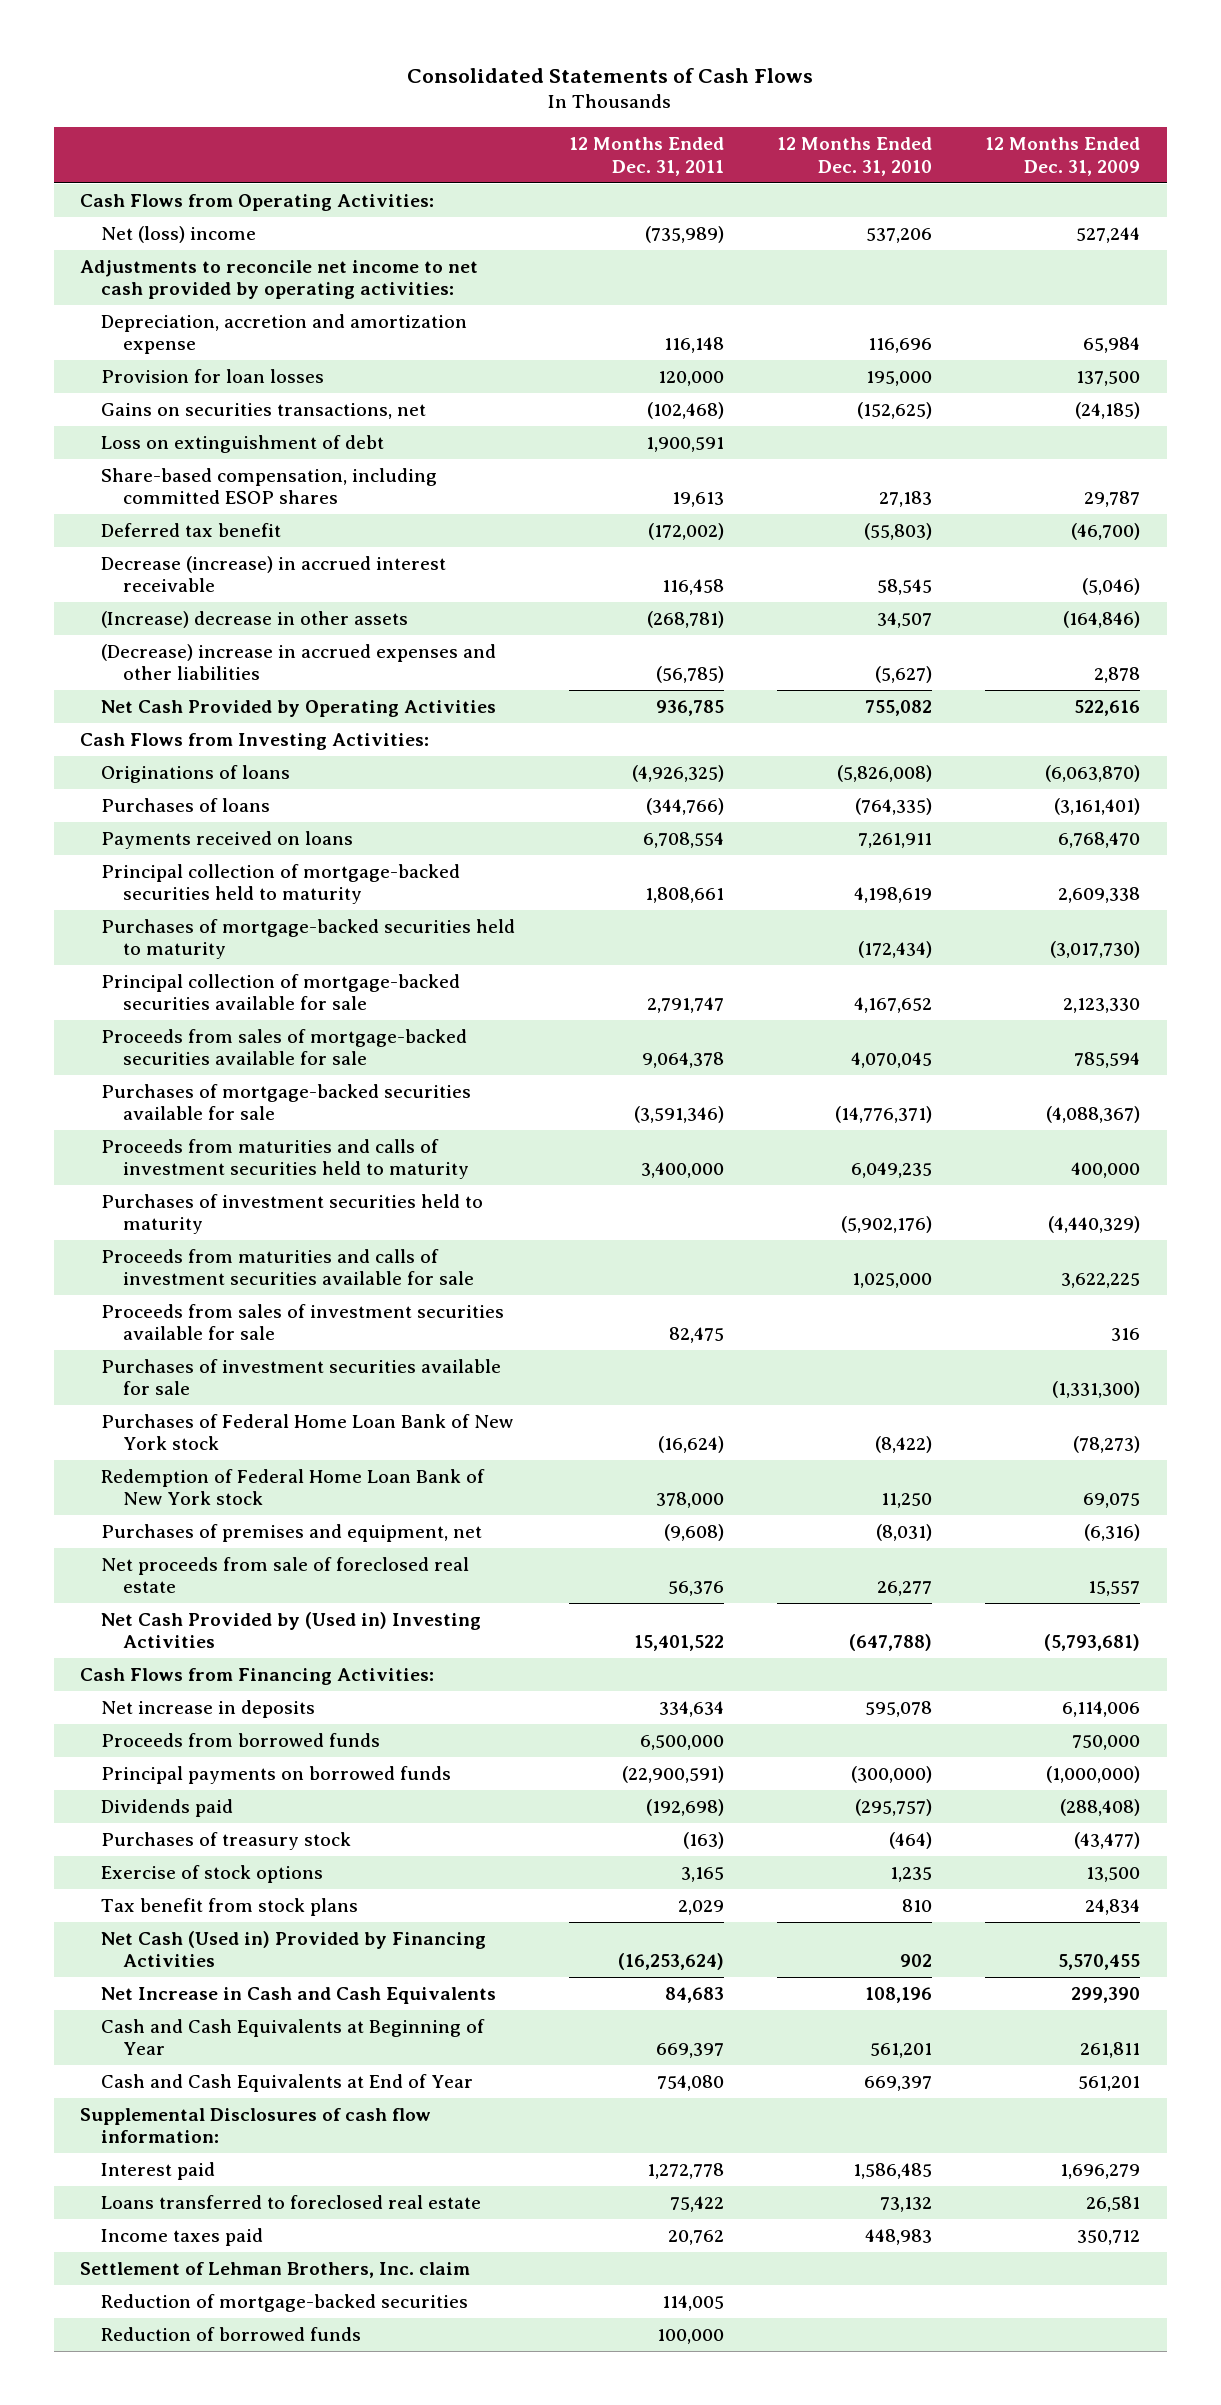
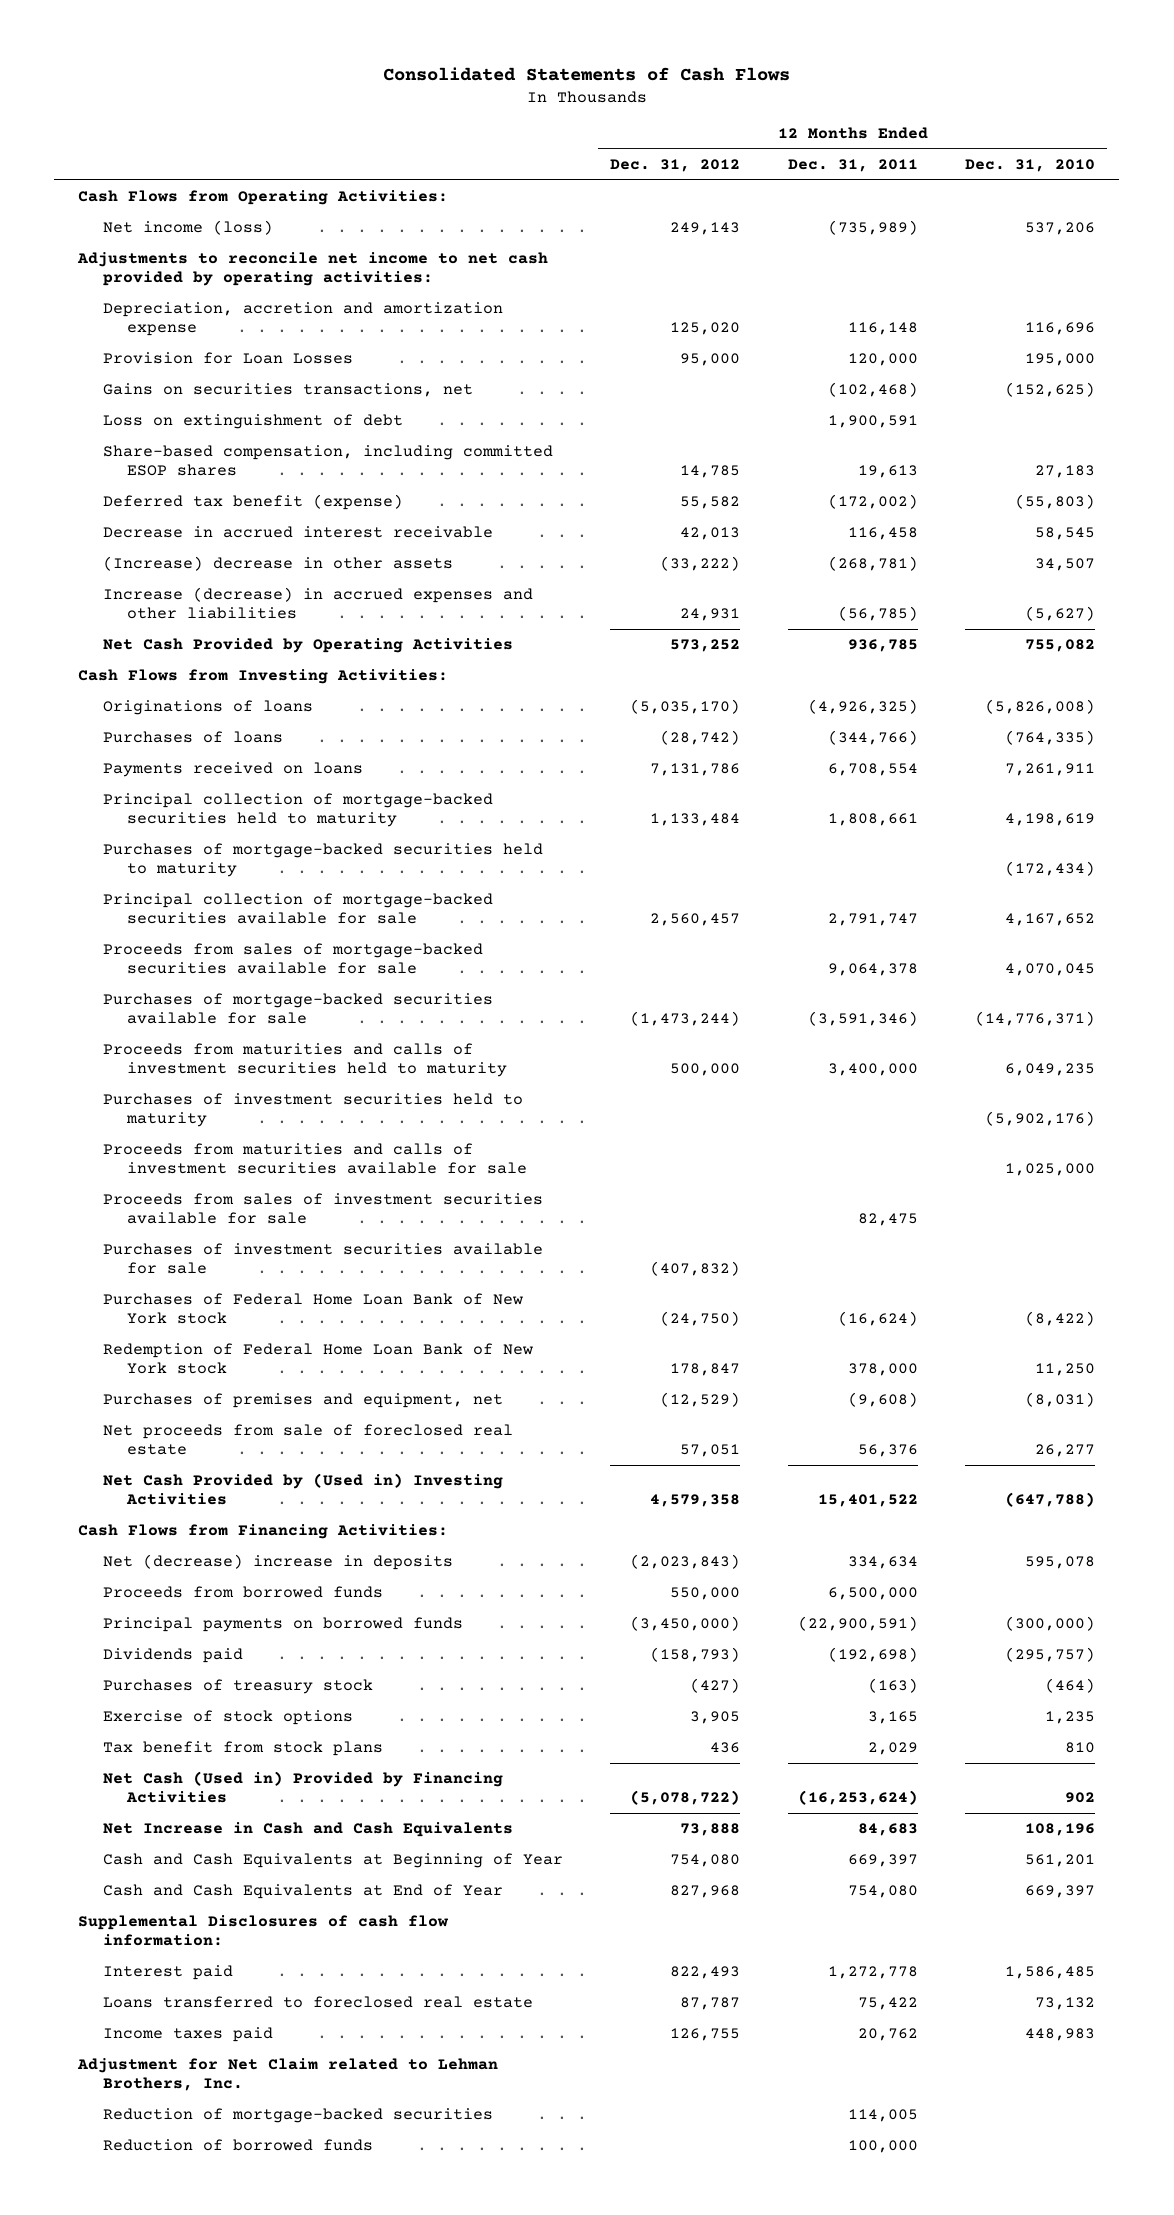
[985,137,1141,176] 12 Months Ended Dec. 31, 2009 -> none
none -> [610,159,741,173] Dec. 31, 2012
[101,225,257,243] Net (loss) income -> [102,220,273,236] Net income (loss)
[101,368,325,383] Provision for loan losses -> [102,352,353,365] Provision for Loan Losses
[101,522,282,537] Deferred tax benefit -> [102,494,403,511] Deferred tax benefit (expense)
[101,555,447,593] Decrease (increase) in accrued interest receivable -> [102,526,493,539] Decrease in accrued interest receivable
[101,643,497,681] (Decrease) increase in accrued expenses and other liabilities -> [102,587,533,620] Increase (decrease) in accrued expenses and other liabilities
[101,1699,316,1718] Net increase in deposits -> [102,1554,453,1571] Net (decrease) increase in deposits
[80,2261,471,2278] Settlement of Lehman Brothers, Inc. claim -> [77,2058,499,2092] Adjustment for Net Claim related to Lehman Brothers, Inc.

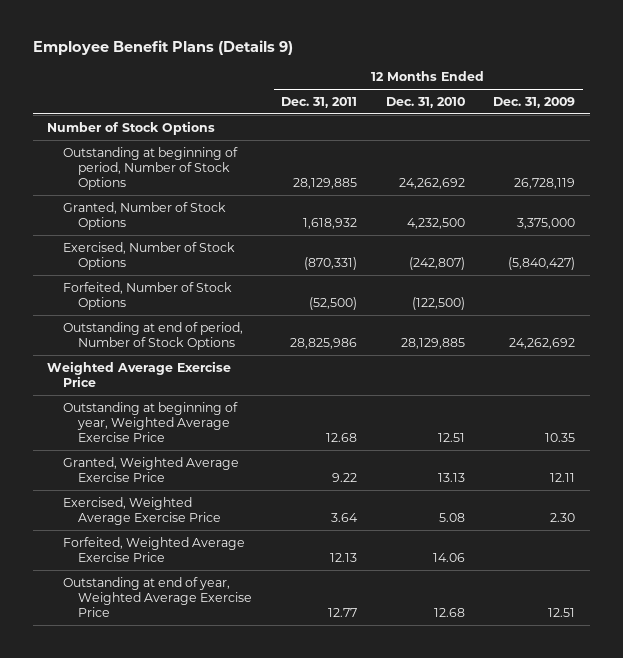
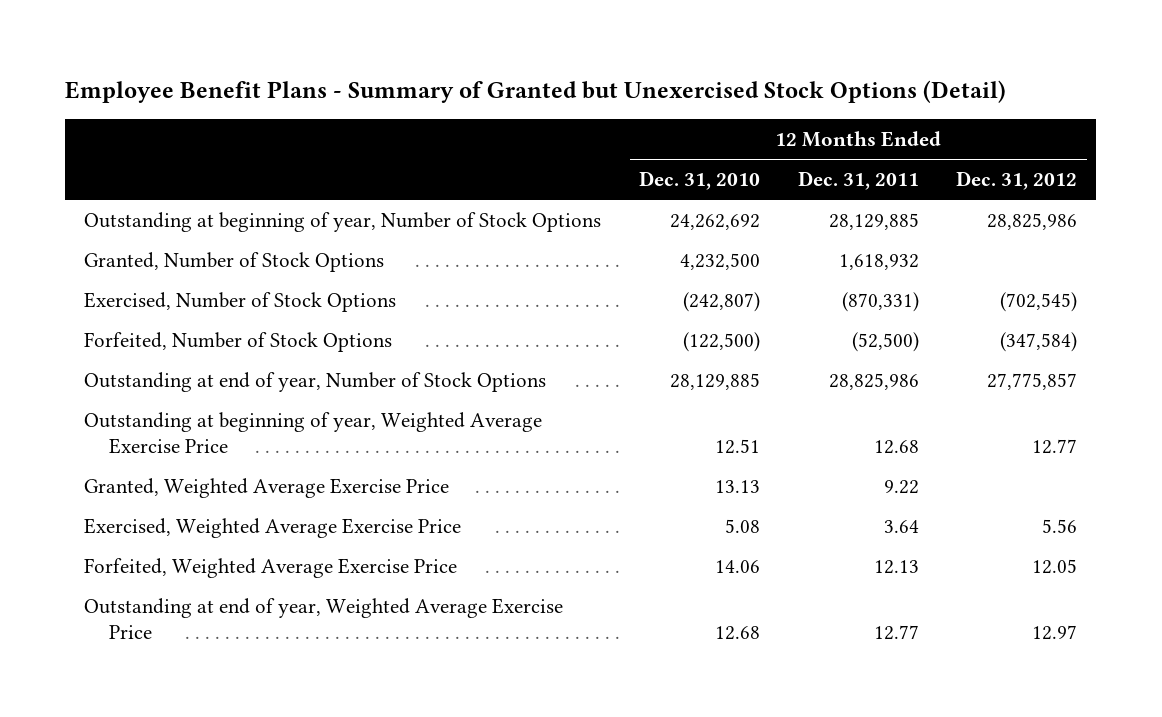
[32,40,293,56] Employee Benefit Plans (Details 9) -> [65,79,1007,103] Employee Benefit Plans - Summary of Granted but Unexercised Stock Options (Detail)
[493,96,576,108] Dec. 31, 2009 -> none
none -> [956,171,1078,191] Dec. 31, 2012
[47,120,216,135] Number of Stock Options -> none
[62,146,238,190] Outstanding at beginning of period, Number of Stock Options -> [84,211,602,232] Outstanding at beginning of year, Number of Stock Options
[47,360,232,387] Weighted Average Exercise Price -> none
[62,321,243,350] Outstanding at end of period, Number of Stock Options -> [84,371,547,392] Outstanding at end of year, Number of Stock Options

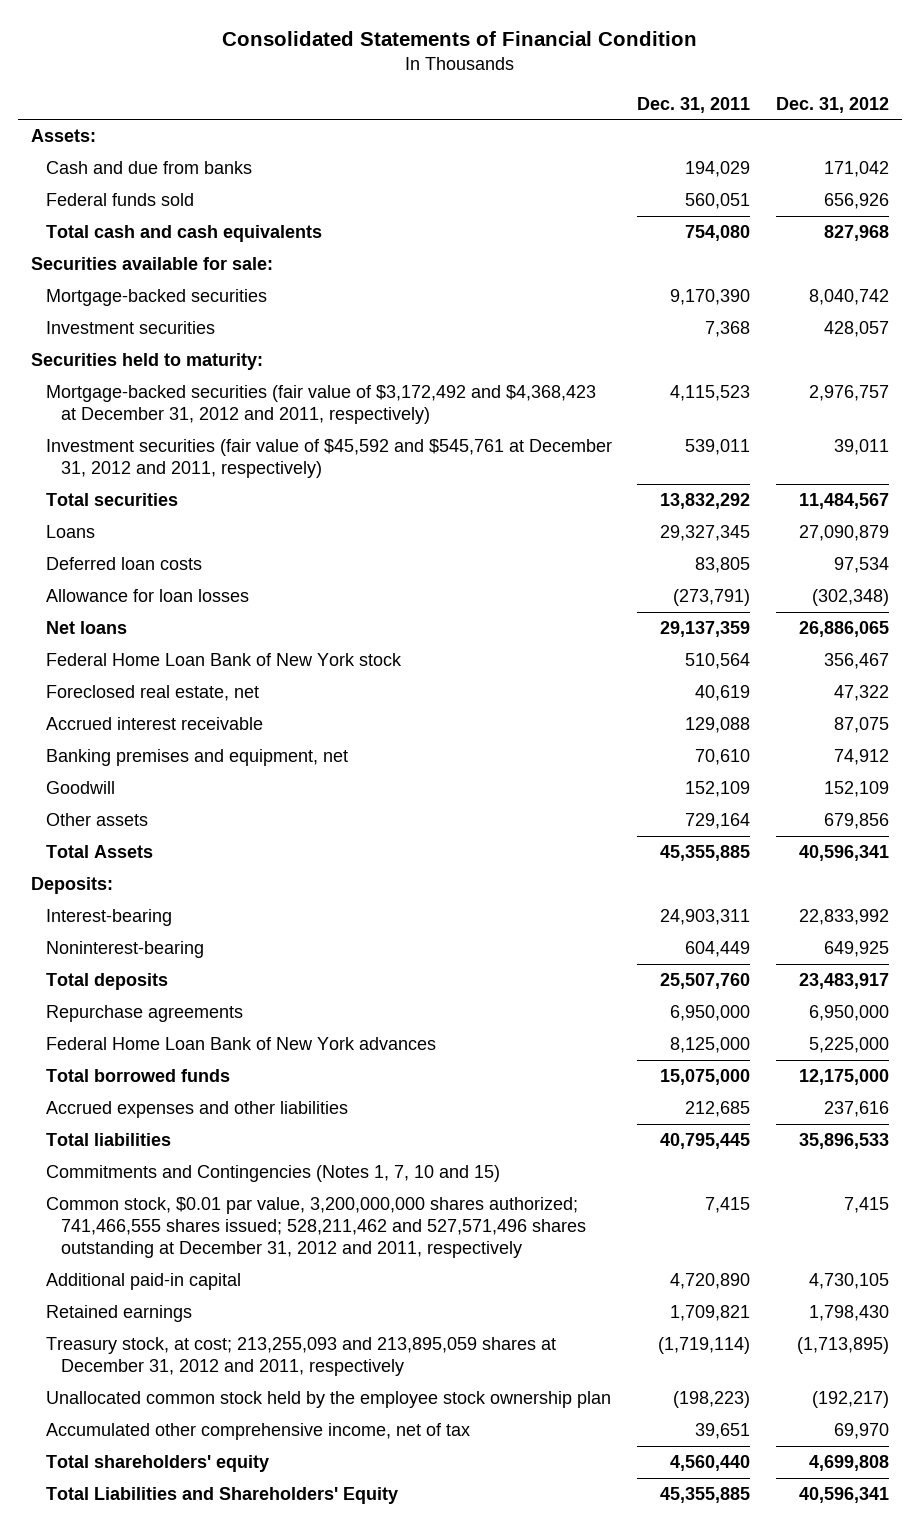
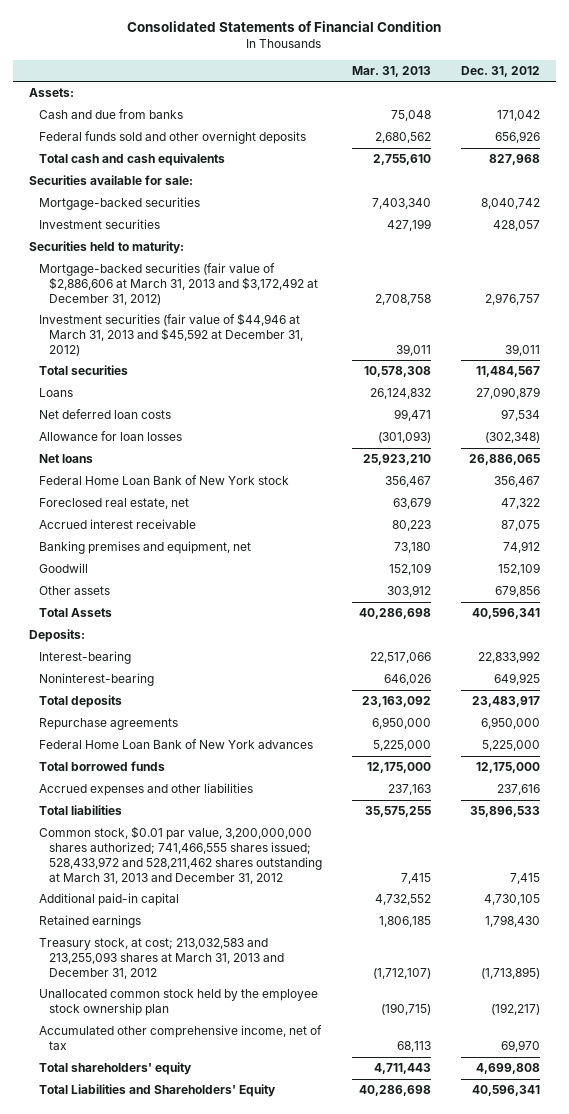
[637,96,751,113] Dec. 31, 2011 -> none
none -> [352,65,432,77] Mar. 31, 2013
[45,193,194,207] Federal funds sold -> [38,131,306,145] Federal funds sold and other overnight deposits
[45,385,596,425] Mortgage-backed securities (fair value of $3,172,492 and $4,368,423 at December 31, 2012 and 2011, respectively) -> [38,263,318,305] Mortgage-backed securities (fair value of $2,886,606 at March 31, 2013 and $3,172,492 at December 31, 2012)
[45,439,612,479] Investment securities (fair value of $45,592 and $545,761 at December 31, 2012 and 2011, respectively) -> [38,313,303,356] Investment securities (fair value of $44,946 at March 31, 2013 and $45,592 at December 31, 2012)
[45,557,202,571] Deferred loan costs -> [38,409,171,420] Net deferred loan costs
[45,1165,500,1183] Commitments and Contingencies (Notes 1, 7, 10 and 15) -> none
[45,1197,586,1259] Common stock, $0.01 par value, 3,200,000,000 shares authorized; 741,466,555 shares issued; 528,211,462 and 527,571,496 shares outstanding at December 31, 2012 and 2011, respectively -> [38,826,322,884] Common stock, $0.01 par value, 3,200,000,000 shares authorized; 741,466,555 shares issued; 528,433,972 and 528,211,462 shares outstanding at March 31, 2013 and December 31, 2012
[45,1337,556,1377] Treasury stock, at cost; 213,255,093 and 213,895,059 shares at December 31, 2012 and 2011, respectively -> [38,938,284,979] Treasury stock, at cost; 213,032,583 and 213,255,093 shares at March 31, 2013 and December 31, 2012

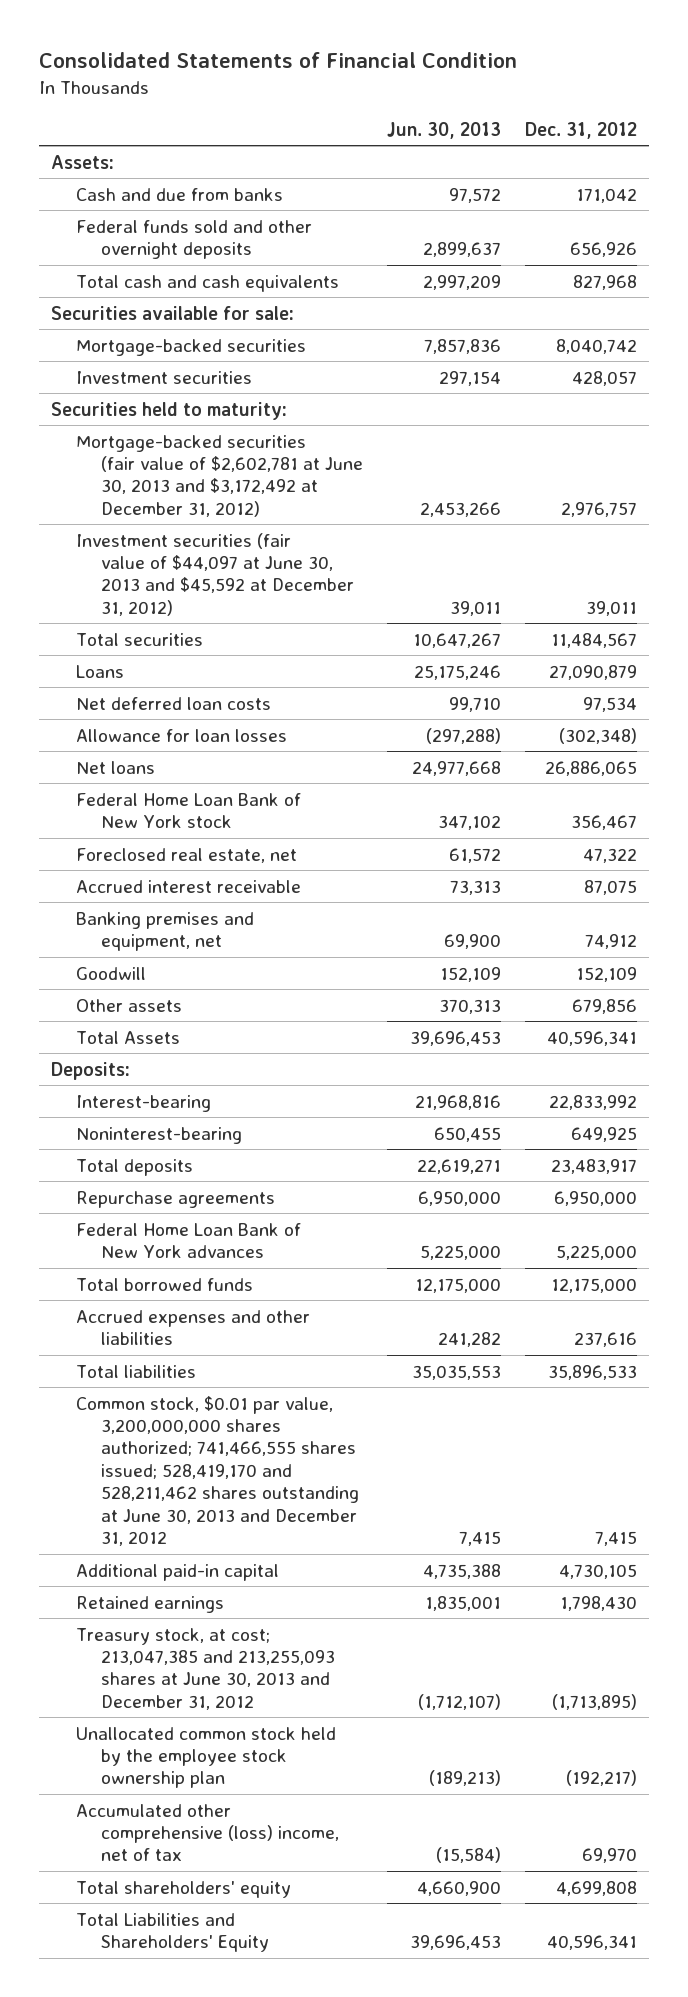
[352,65,432,77] Mar. 31, 2013 -> none
none -> [387,121,502,139] Jun. 30, 2013
[38,263,318,305] Mortgage-backed securities (fair value of $2,886,606 at March 31, 2013 and $3,172,492 at December 31, 2012) -> [75,434,364,517] Mortgage-backed securities (fair value of $2,602,781 at June 30, 2013 and $3,172,492 at December 31, 2012)
[38,313,303,356] Investment securities (fair value of $44,946 at March 31, 2013 and $45,592 at December 31, 2012) -> [75,532,355,616] Investment securities (fair value of $44,097 at June 30, 2013 and $45,592 at December 31, 2012)
[38,826,322,884] Common stock, $0.01 par value, 3,200,000,000 shares authorized; 741,466,555 shares issued; 528,433,972 and 528,211,462 shares outstanding at March 31, 2013 and December 31, 2012 -> [75,1395,360,1546] Common stock, $0.01 par value, 3,200,000,000 shares authorized; 741,466,555 shares issued; 528,419,170 and 528,211,462 shares outstanding at June 30, 2013 and December 31, 2012
[38,938,284,979] Treasury stock, at cost; 213,032,583 and 213,255,093 shares at March 31, 2013 and December 31, 2012 -> [75,1627,336,1710] Treasury stock, at cost; 213,047,385 and 213,255,093 shares at June 30, 2013 and December 31, 2012
[38,1025,322,1050] Accumulated other comprehensive income, net of tax -> [75,1803,340,1862] Accumulated other comprehensive (loss) income, net of tax

